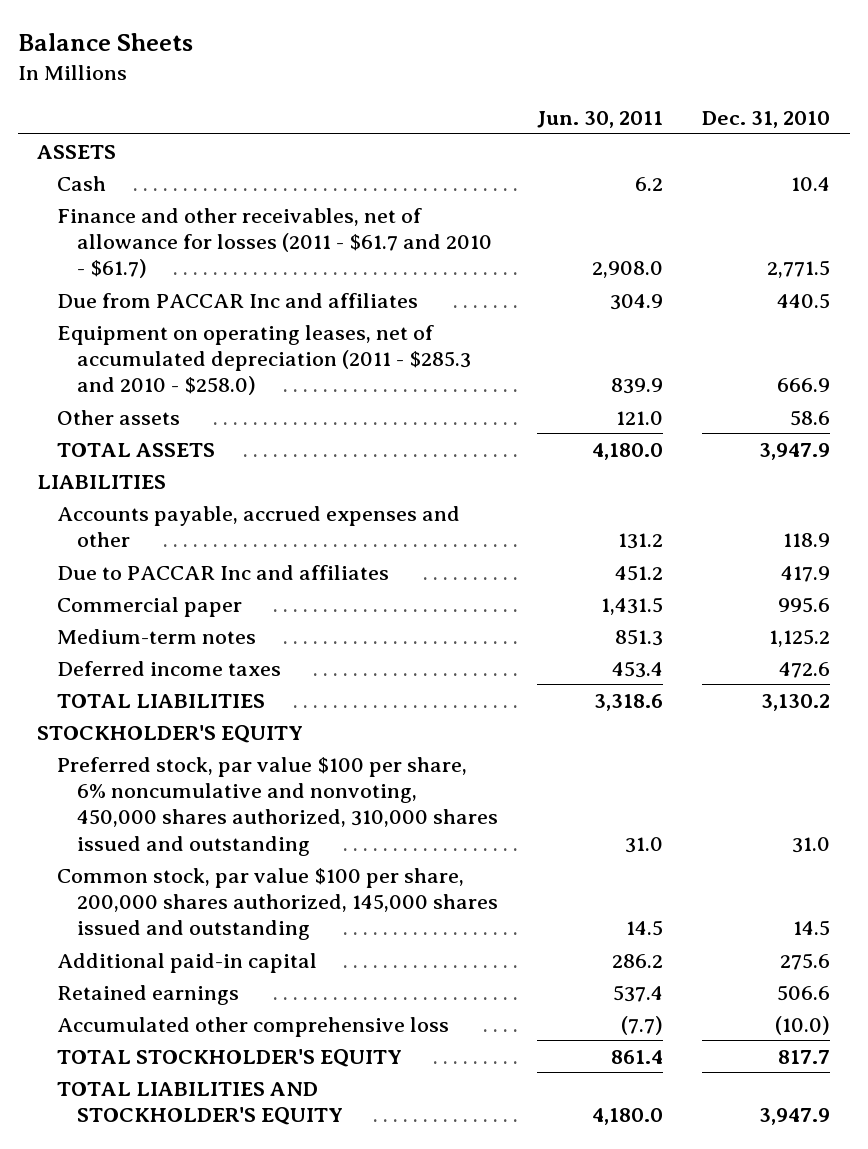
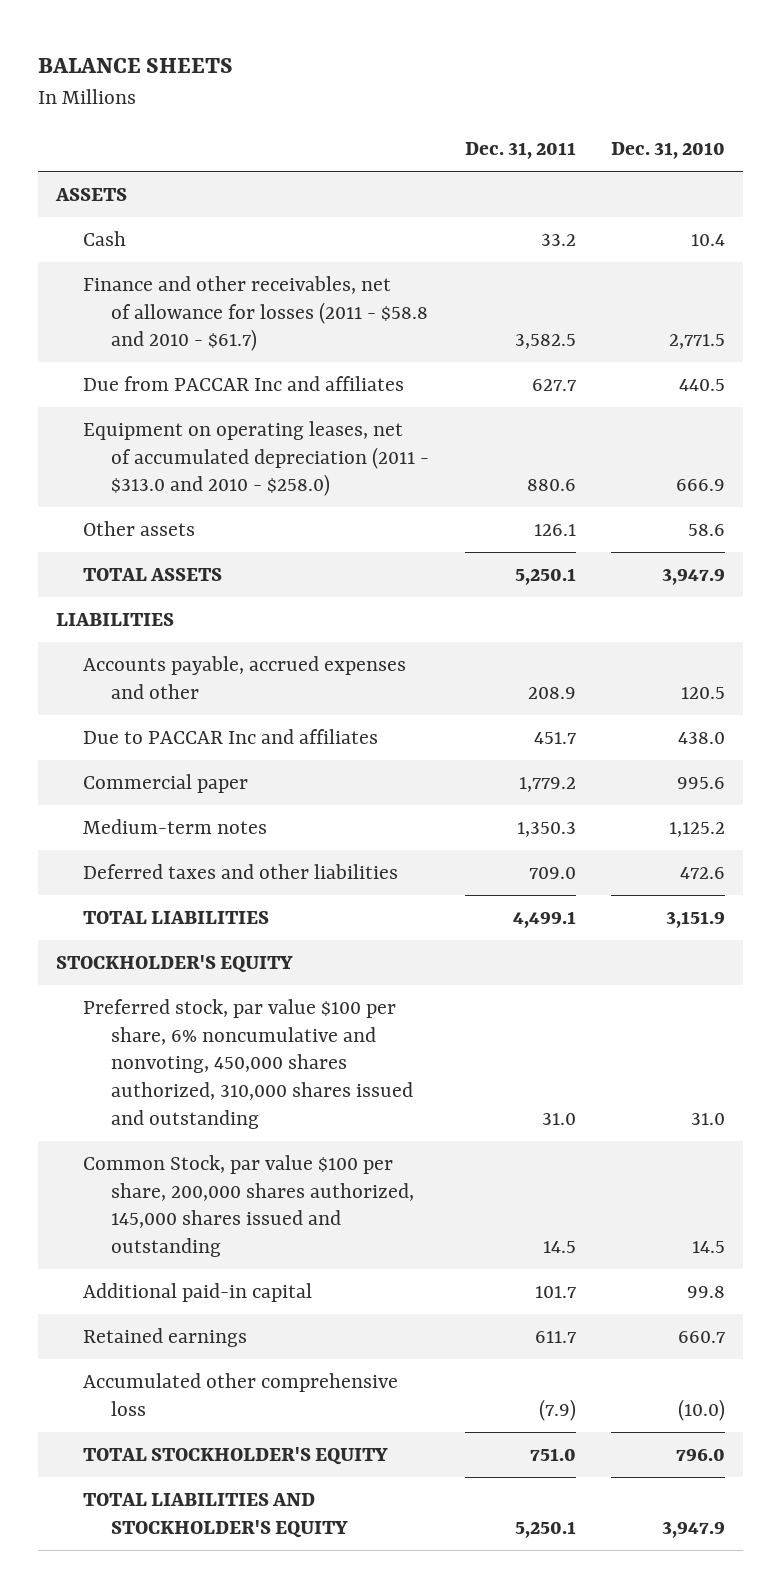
[17,33,193,52] Balance Sheets -> [38,58,234,74] BALANCE SHEETS
[537,111,664,129] Jun. 30, 2011 -> none
none -> [464,142,576,160] Dec. 31, 2011
[57,207,493,279] Finance and other receivables, net of allowance for losses (2011 - $61.7 and 2010 - $61.7) -> [83,275,429,352] Finance and other receivables, net of allowance for losses (2011 - $58.8 and 2010 - $61.7)
[57,324,472,396] Equipment on operating leases, net of accumulated depreciation (2011 - $285.3 and 2010 - $258.0) -> [83,420,430,497] Equipment on operating leases, net of accumulated depreciation (2011 - $313.0 and 2010 - $258.0)
[783,532,831,547] 118.9 -> [680,686,725,699] 120.5
[781,565,831,582] 417.9 -> [677,731,725,744] 438.0
[57,660,282,676] Deferred income taxes -> [83,863,399,879] Deferred taxes and other liabilities
[761,693,831,711] 3,130.2 -> [665,910,725,928] 3,151.9
[57,867,499,941] Common stock, par value $100 per share, 200,000 shares authorized, 145,000 shares issued and outstanding -> [83,1154,415,1258] Common Stock, par value $100 per share, 200,000 shares authorized, 145,000 shares issued and outstanding
[780,952,831,970] 275.6 -> [686,1285,725,1298] 99.8
[777,984,831,1001] 506.6 -> [677,1330,725,1343] 660.7
[778,1049,831,1064] 817.7 -> [675,1447,725,1461] 796.0

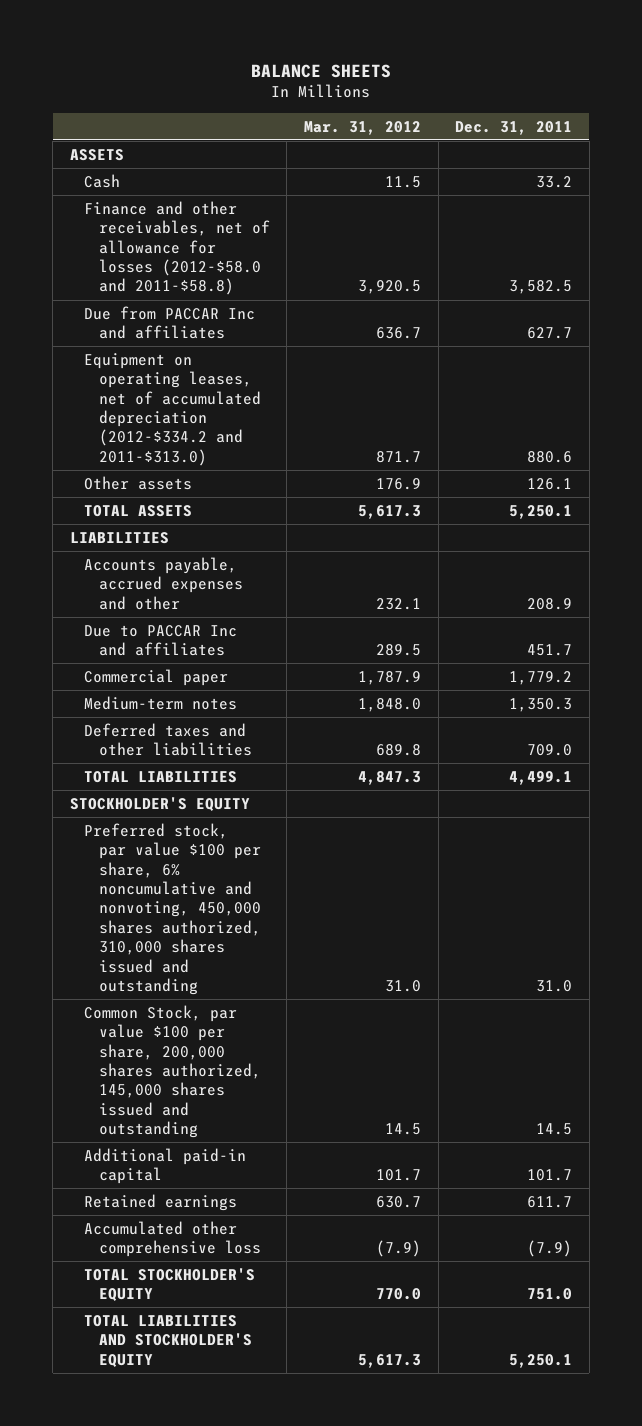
[610,142,725,160] Dec. 31, 2010 -> none
none -> [303,120,421,135] Mar. 31, 2012
[83,275,429,352] Finance and other receivables, net of allowance for losses (2011 - $58.8 and 2010 - $61.7) -> [84,200,270,296] Finance and other receivables, net of allowance for losses (2012-$58.0 and 2011-$58.8)
[83,420,430,497] Equipment on operating leases, net of accumulated depreciation (2011 - $313.0 and 2010 - $258.0) -> [84,352,261,466] Equipment on operating leases, net of accumulated depreciation (2012-$334.2 and 2011-$313.0)

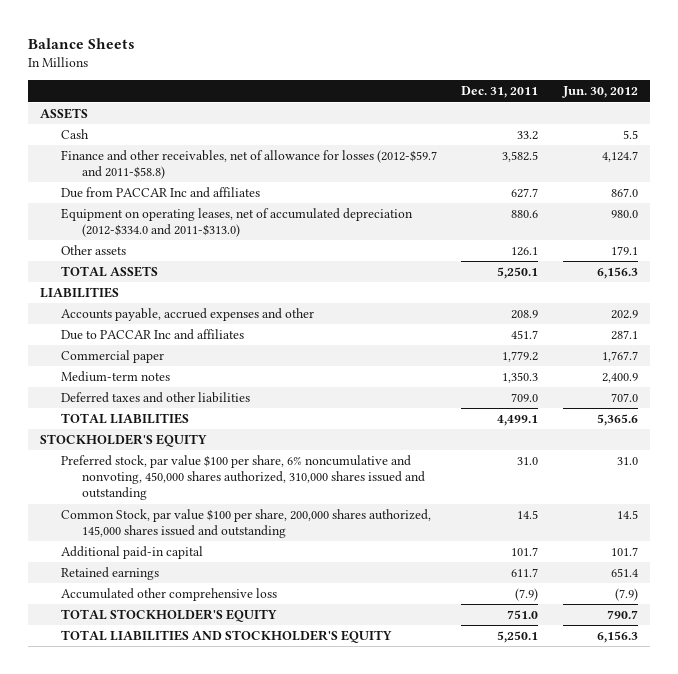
[250,63,391,78] BALANCE SHEETS -> [27,37,135,49] Balance Sheets
[303,120,421,135] Mar. 31, 2012 -> none
none -> [561,86,638,99] Jun. 30, 2012
[84,200,270,296] Finance and other receivables, net of allowance for losses (2012-$58.0 and 2011-$58.8) -> [60,149,437,180] Finance and other receivables, net of allowance for losses (2012-$59.7 and 2011-$58.8)
[84,352,261,466] Equipment on operating leases, net of accumulated depreciation (2012-$334.2 and 2011-$313.0) -> [60,207,413,238] Equipment on operating leases, net of accumulated depreciation (2012-$334.0 and 2011-$313.0)

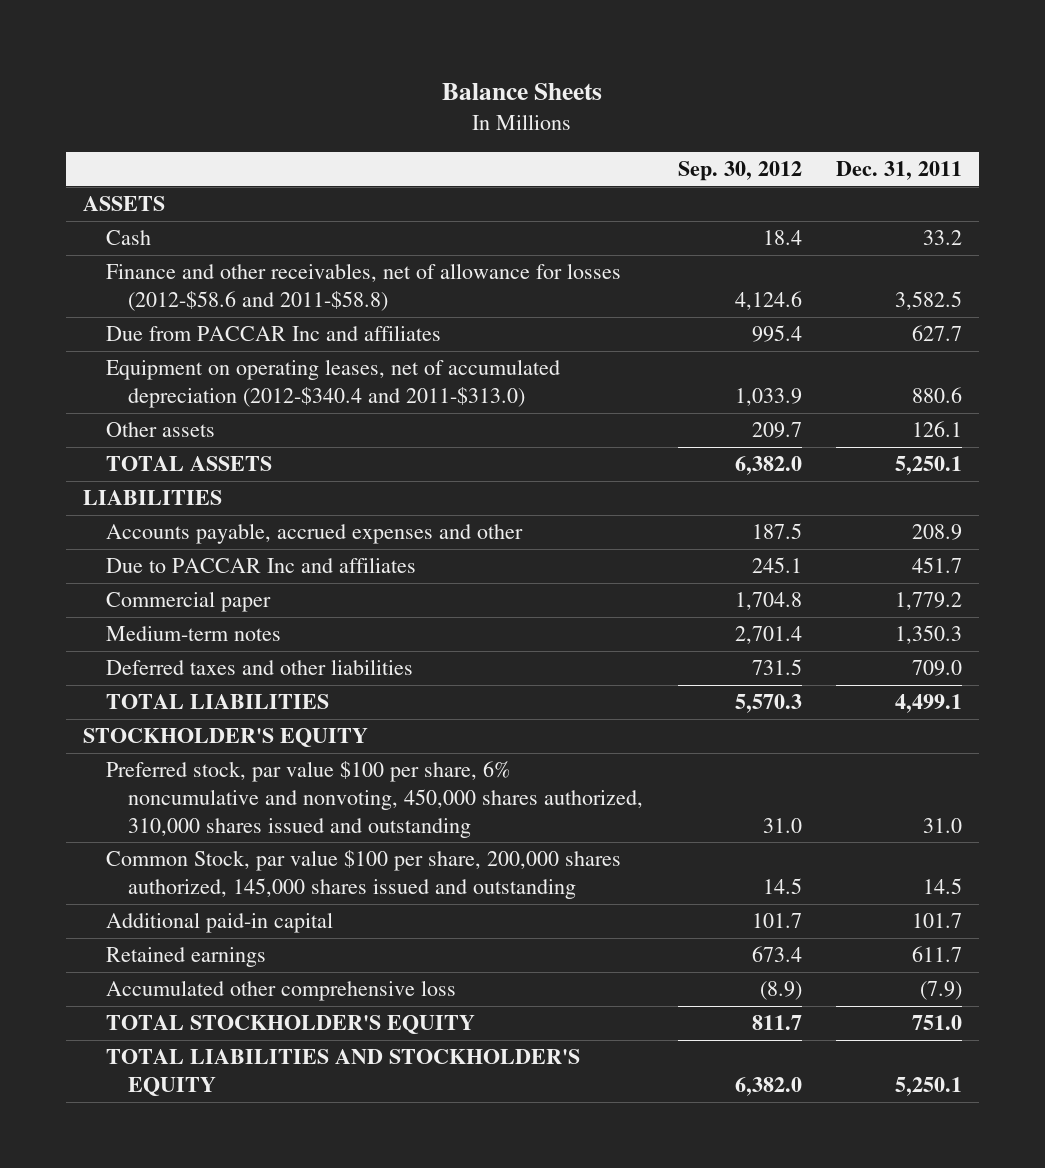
[561,86,638,99] Jun. 30, 2012 -> none
none -> [677,161,802,182] Sep. 30, 2012
[60,149,437,180] Finance and other receivables, net of allowance for losses (2012-$59.7 and 2011-$58.8) -> [105,263,621,311] Finance and other receivables, net of allowance for losses (2012-$58.6 and 2011-$58.8)
[60,207,413,238] Equipment on operating leases, net of accumulated depreciation (2012-$334.0 and 2011-$313.0) -> [105,359,560,408] Equipment on operating leases, net of accumulated depreciation (2012-$340.4 and 2011-$313.0)

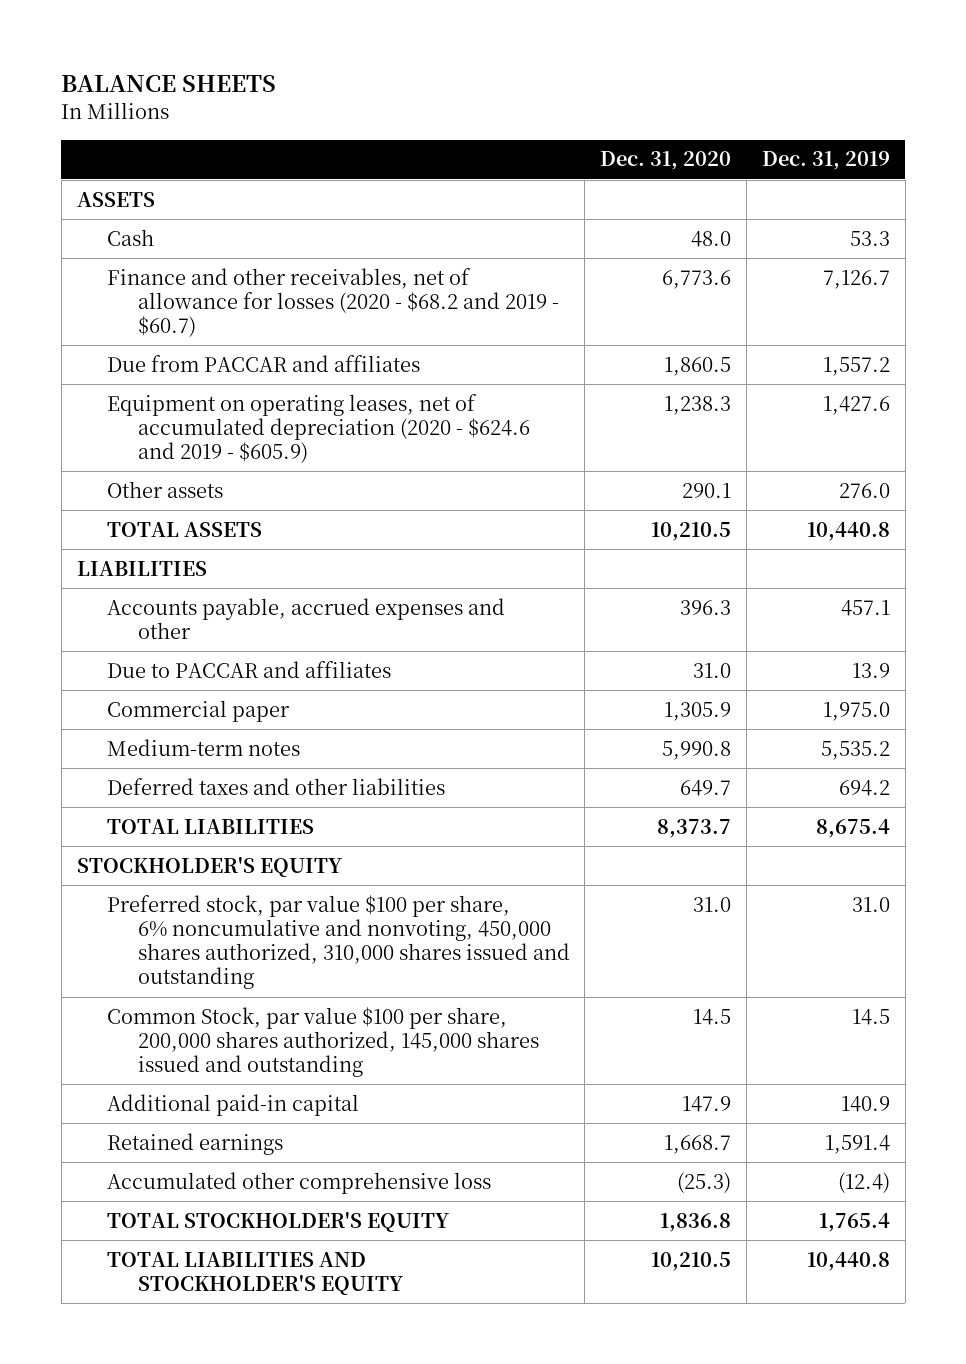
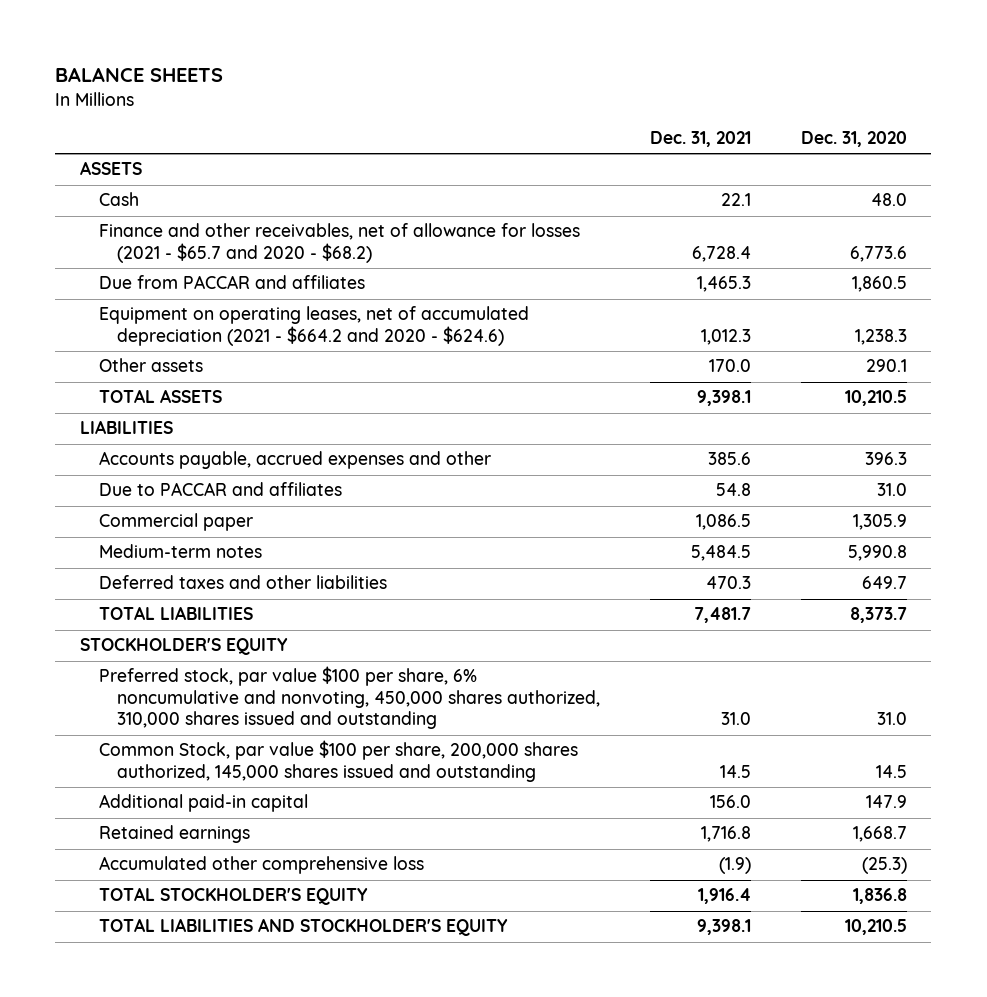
[761,151,890,171] Dec. 31, 2019 -> none
none -> [650,131,752,148] Dec. 31, 2021
[107,267,559,338] Finance and other receivables, net of allowance for losses (2020 - $68.2 and 2019 - $60.7) -> [98,223,580,263] Finance and other receivables, net of allowance for losses (2021 - $65.7 and 2020 - $68.2)
[107,393,530,464] Equipment on operating leases, net of accumulated depreciation (2020 - $624.6 and 2019 - $605.9) -> [98,306,529,346] Equipment on operating leases, net of accumulated depreciation (2021 - $664.2 and 2020 - $624.6)

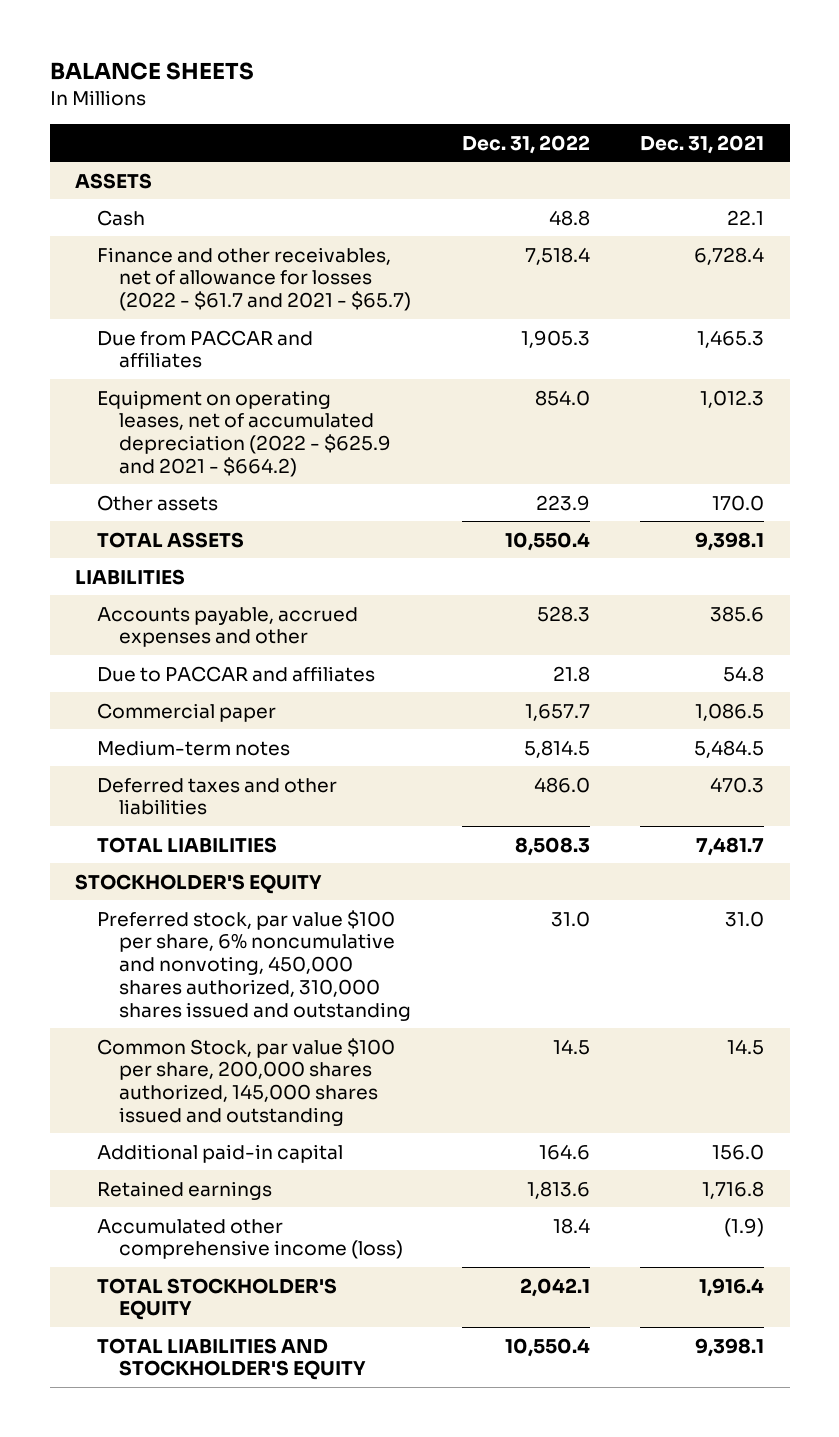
[800,131,907,148] Dec. 31, 2020 -> none
none -> [461,134,590,154] Dec. 31, 2022
[98,223,580,263] Finance and other receivables, net of allowance for losses (2021 - $65.7 and 2020 - $68.2) -> [97,246,412,312] Finance and other receivables, net of allowance for losses (2022 - $61.7 and 2021 - $65.7)
[98,306,529,346] Equipment on operating leases, net of accumulated depreciation (2021 - $664.2 and 2020 - $624.6) -> [97,389,392,477] Equipment on operating leases, net of accumulated depreciation (2022 - $625.9 and 2021 - $664.2)
[98,856,424,875] Accumulated other comprehensive loss -> [97,1218,404,1260] Accumulated other comprehensive income (loss)

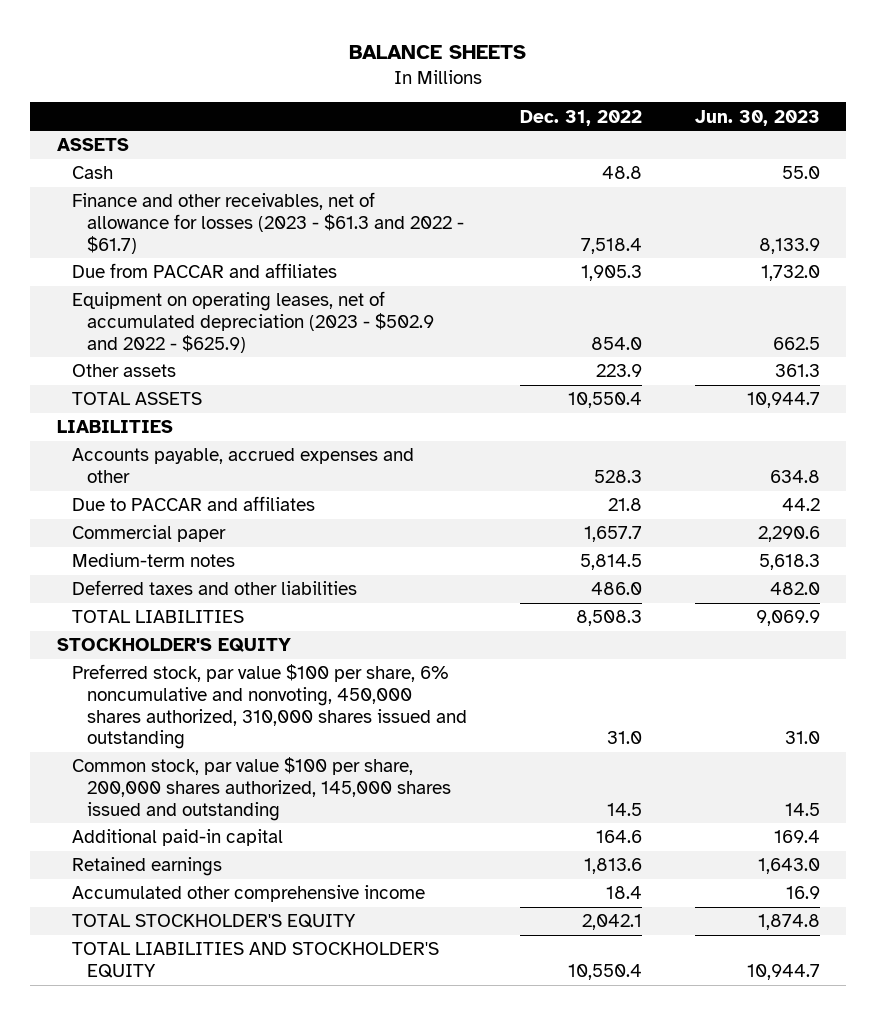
[640,134,765,154] Dec. 31, 2021 -> none
none -> [694,109,820,126] Jun. 30, 2023
[97,246,412,312] Finance and other receivables, net of allowance for losses (2022 - $61.7 and 2021 - $65.7) -> [71,192,464,254] Finance and other receivables, net of allowance for losses (2023 - $61.3 and 2022 - $61.7)
[97,389,392,477] Equipment on operating leases, net of accumulated depreciation (2022 - $625.9 and 2021 - $664.2) -> [71,291,434,353] Equipment on operating leases, net of accumulated depreciation (2023 - $502.9 and 2022 - $625.9)
[97,1037,396,1126] Common Stock, par value $100 per share, 200,000 shares authorized, 145,000 shares issued and outstanding -> [71,757,451,821] Common stock, par value $100 per share, 200,000 shares authorized, 145,000 shares issued and outstanding
[97,1218,404,1260] Accumulated other comprehensive income (loss) -> [71,885,425,903] Accumulated other comprehensive income

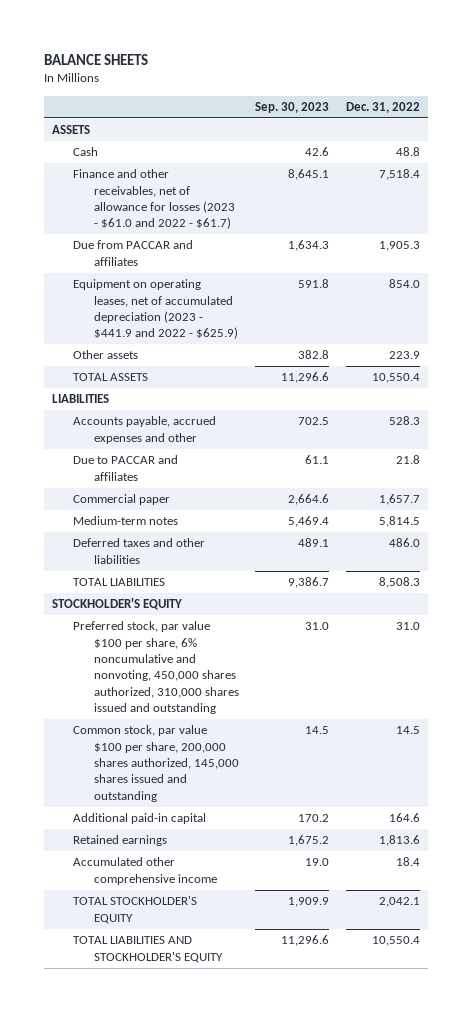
[694,109,820,126] Jun. 30, 2023 -> none
none -> [255,102,330,114] Sep. 30, 2023
[71,192,464,254] Finance and other receivables, net of allowance for losses (2023 - $61.3 and 2022 - $61.7) -> [73,169,235,230] Finance and other receivables, net of allowance for losses (2023 - $61.0 and 2022 - $61.7)
[71,291,434,353] Equipment on operating leases, net of accumulated depreciation (2023 - $502.9 and 2022 - $625.9) -> [73,279,238,340] Equipment on operating leases, net of accumulated depreciation (2023 - $441.9 and 2022 - $625.9)

